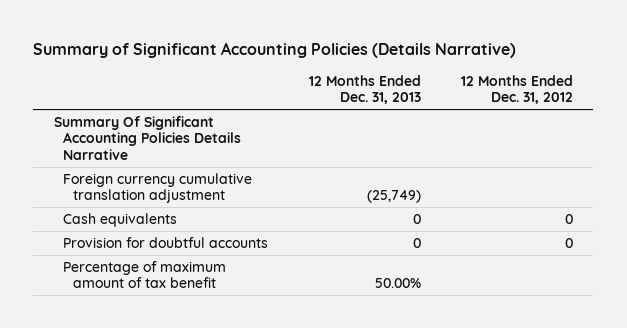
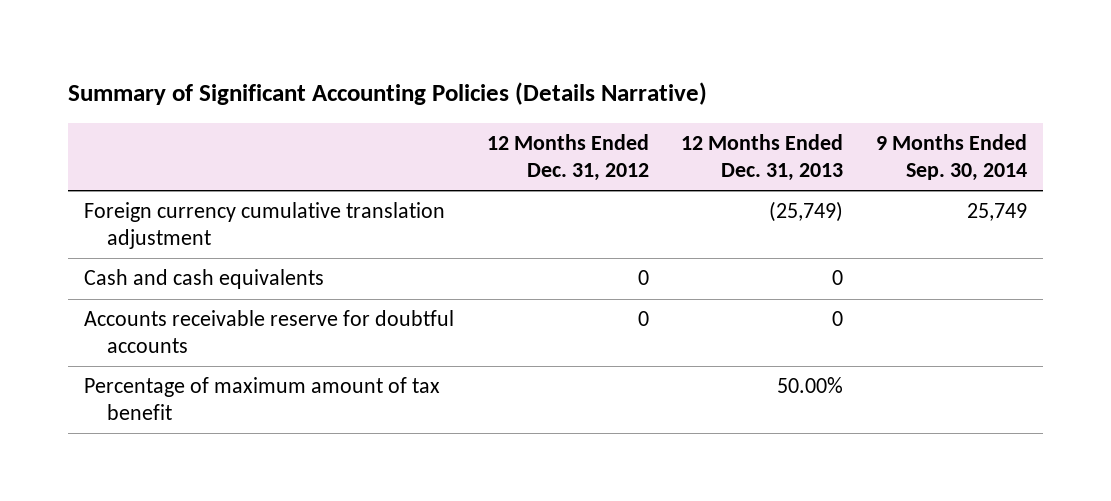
none -> [876,134,1028,181] 9 Months Ended Sep. 30, 2014
[53,116,242,160] Summary Of Significant Accounting Policies Details Narrative -> none
[63,213,178,228] Cash equivalents -> [84,269,325,290] Cash and cash equivalents
[63,237,269,249] Provision for doubtful accounts -> [84,310,455,353] Accounts receivable reserve for doubtful accounts

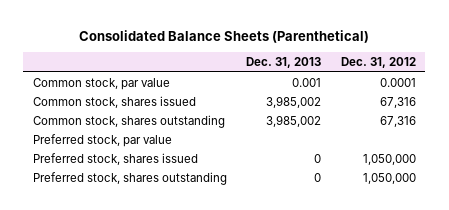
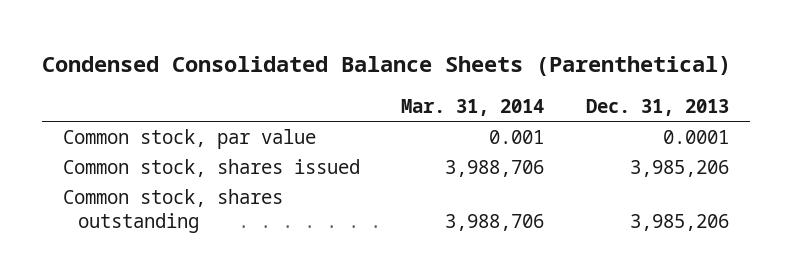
[79,30,370,44] Consolidated Balance Sheets (Parenthetical) -> [42,56,732,77] Condensed Consolidated Balance Sheets (Parenthetical)
[340,57,416,69] Dec. 31, 2012 -> none
none -> [401,99,545,117] Mar. 31, 2014
[33,133,173,147] Preferred stock, par value -> none
[33,152,199,165] Preferred stock, shares issued -> none
[33,171,228,185] Preferred stock, shares outstanding -> none
[292,77,322,87] 0.001 -> [662,129,729,144] 0.0001
[266,95,322,108] 3,985,002 -> [629,159,729,177] 3,985,206
[266,114,322,127] 3,985,002 -> [629,214,729,232] 3,985,206

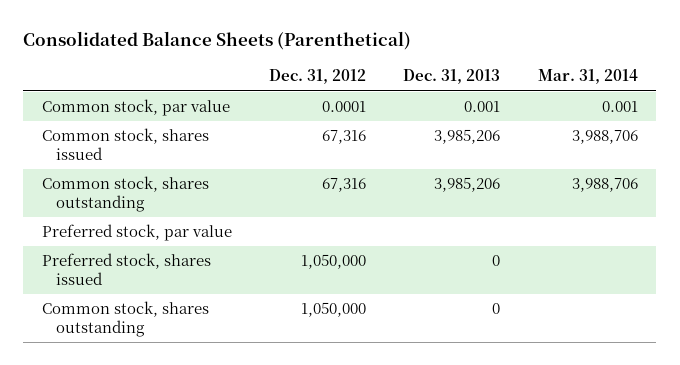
[42,56,732,77] Condensed Consolidated Balance Sheets (Parenthetical) -> [23,31,412,51] Consolidated Balance Sheets (Parenthetical)
none -> [269,69,367,85] Dec. 31, 2012
[662,129,729,144] 0.0001 -> [464,101,501,113] 0.001
none -> [42,224,233,242] Preferred stock, par value
none -> [42,253,212,285] Preferred stock, shares issued
none -> [42,301,210,337] Common stock, shares outstanding

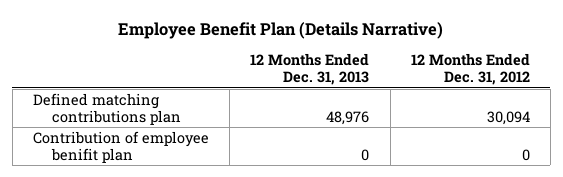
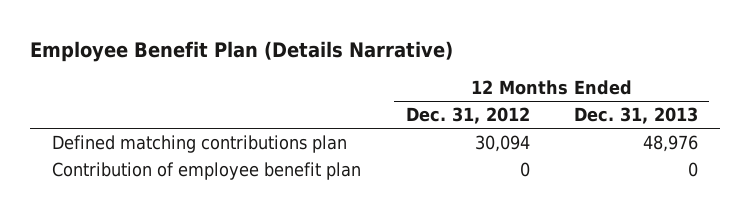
[33,131,210,163] Contribution of employee benifit plan -> [52,161,362,180] Contribution of employee benefit plan

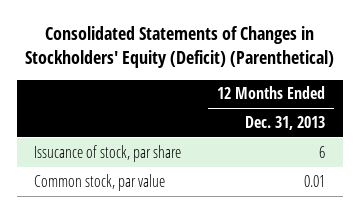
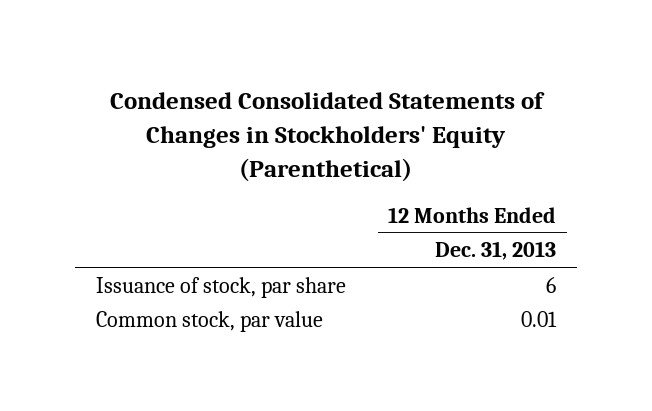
[24,26,334,69] Consolidated Statements of Changes in Stockholders' Equity (Deficit) (Parenthetical) -> [110,91,546,182] Condensed Consolidated Statements of Changes in Stockholders' Equity (Parenthetical)
[34,144,182,162] Issucance of stock, par share -> [95,276,346,298] Issuance of stock, par share

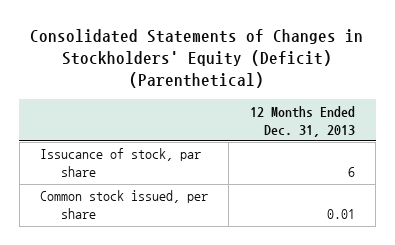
[110,91,546,182] Condensed Consolidated Statements of Changes in Stockholders' Equity (Parenthetical) -> [30,29,364,89] Consolidated Statements of Changes in Stockholders' Equity (Deficit) (Parenthetical)
[95,276,346,298] Issuance of stock, par share -> [39,148,201,178] Issucance of stock, par share
[95,310,323,332] Common stock, par value -> [39,190,208,220] Common stock issued, per share

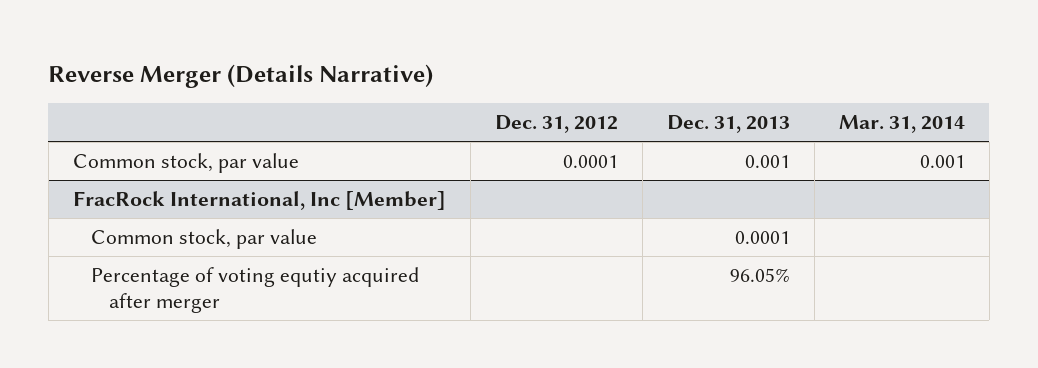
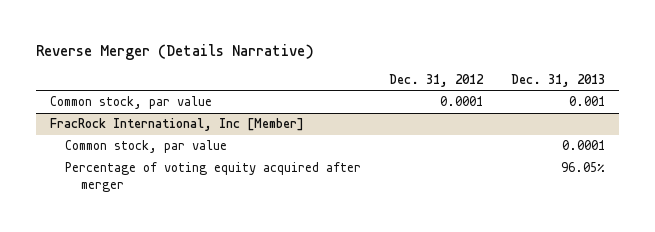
[838,114,965,133] Mar. 31, 2014 -> none
[90,267,419,314] Percentage of voting equtiy acquired after merger -> [65,162,362,193] Percentage of voting equity acquired after merger

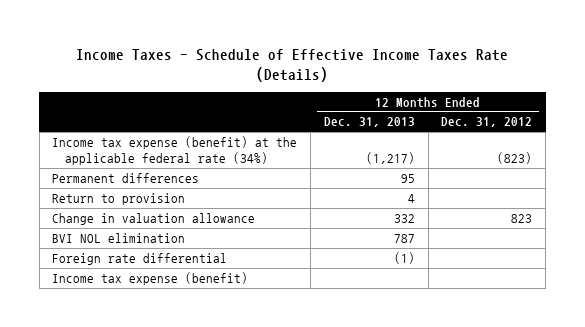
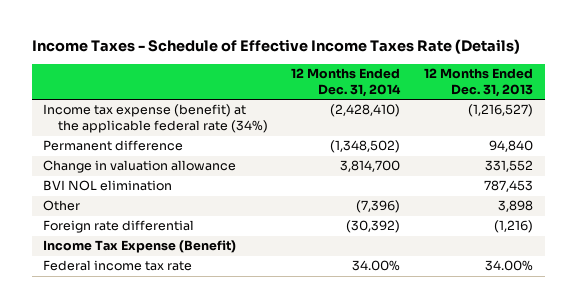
[441,117,533,128] Dec. 31, 2012 -> none
none -> [291,68,402,98] 12 Months Ended Dec. 31, 2014
[52,192,186,205] Return to provision -> none
[365,152,415,165] (1,217) -> [467,104,533,118] (1,216,527)
[52,172,200,183] Permanent differences -> [43,140,184,152] Permanent difference
[400,173,415,183] 95 -> [488,140,533,153] 94,840
[393,213,415,223] 332 -> [484,160,533,173] 331,552
[393,233,415,243] 787 -> [483,180,533,193] 787,453
none -> [43,200,81,212] Other
[393,251,415,264] (1) -> [493,220,533,234] (1,216)
[52,271,249,285] Income tax expense (benefit) -> [43,240,237,254] Income Tax Expense (Benefit)
none -> [43,260,193,272] Federal income tax rate

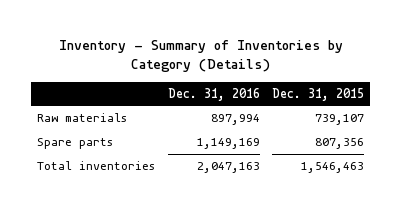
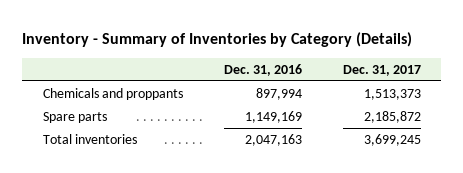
[272,87,365,101] Dec. 31, 2015 -> none
none -> [342,64,421,76] Dec. 31, 2017
[37,113,128,123] Raw materials -> [42,88,183,101] Chemicals and proppants

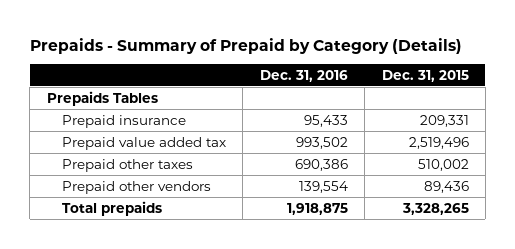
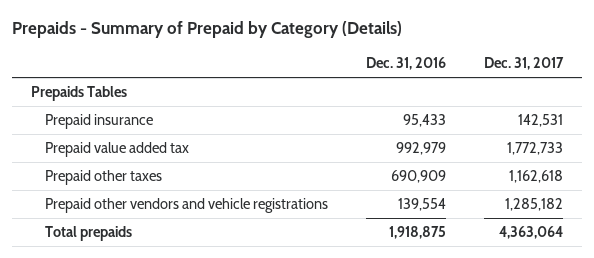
[381,69,469,82] Dec. 31, 2015 -> none
none -> [484,57,565,71] Dec. 31, 2017
[295,136,348,149] 993,502 -> [395,142,446,156] 992,979
[294,158,348,171] 690,386 -> [390,170,446,184] 690,909
[62,180,212,194] Prepaid other vendors -> [44,198,328,214] Prepaid other vendors and vehicle registrations

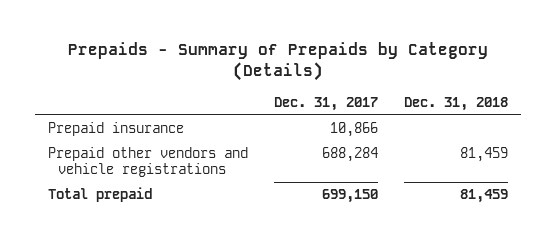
[11,21,402,39] Prepaids - Summary of Prepaid by Category (Details) -> [67,42,488,82] Prepaids - Summary of Prepaids by Category (Details)
[365,57,446,71] Dec. 31, 2016 -> none
none -> [403,96,508,111] Dec. 31, 2018
[31,86,128,102] Prepaids Tables -> none
[44,142,189,158] Prepaid value added tax -> none
[44,170,162,186] Prepaid other taxes -> none
[518,114,564,128] 142,531 -> [329,122,378,138] 10,866
[505,198,564,212] 1,285,182 -> [321,147,378,163] 688,284
[44,226,132,242] Total prepaids -> [47,187,152,203] Total prepaid
[499,226,564,240] 4,363,064 -> [321,189,378,204] 699,150

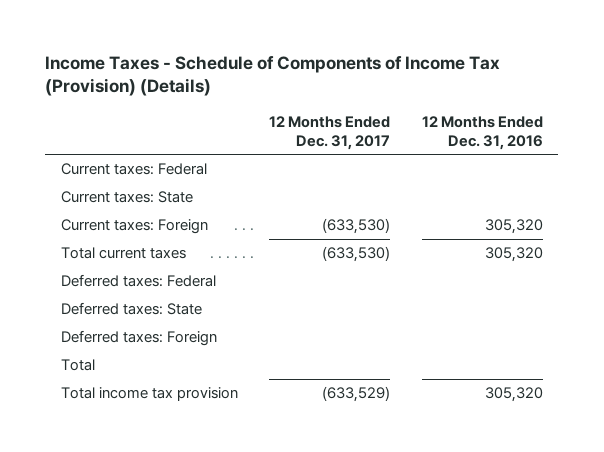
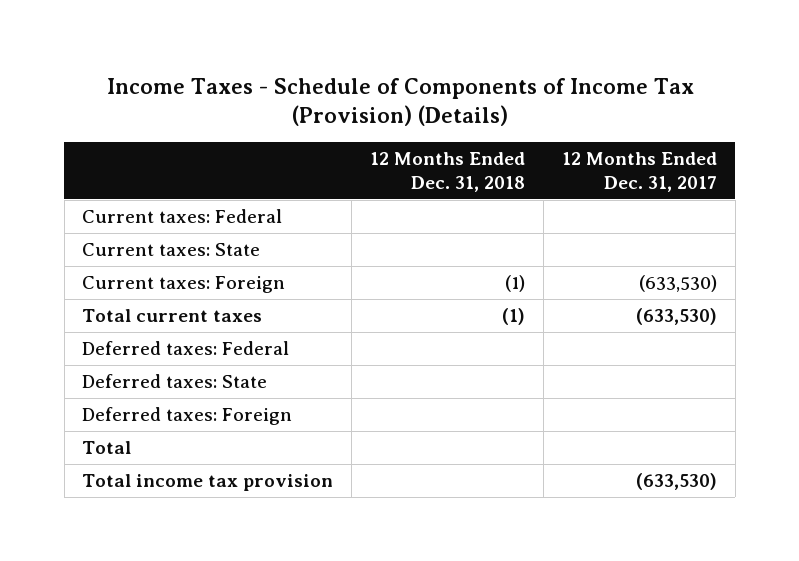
[421,115,543,150] 12 Months Ended Dec. 31, 2016 -> none
none -> [370,152,526,192] 12 Months Ended Dec. 31, 2018
[322,386,391,403] (633,529) -> [635,473,717,491] (633,530)

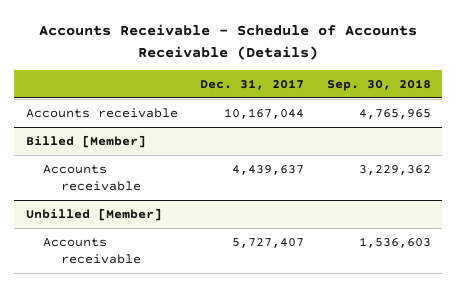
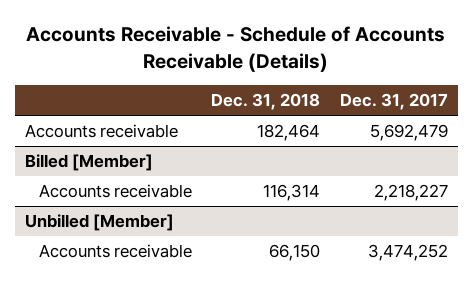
[326,78,431,91] Sep. 30, 2018 -> none
none -> [211,93,321,111] Dec. 31, 2018
[224,107,305,119] 10,167,044 -> [369,124,448,142] 5,692,479
[232,164,305,175] 4,439,637 -> [373,184,448,202] 2,218,227
[232,237,305,248] 5,727,407 -> [367,244,448,262] 3,474,252

